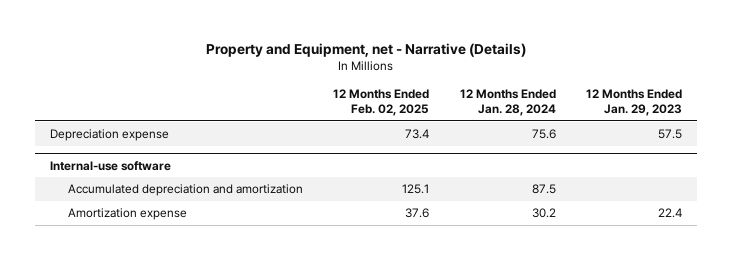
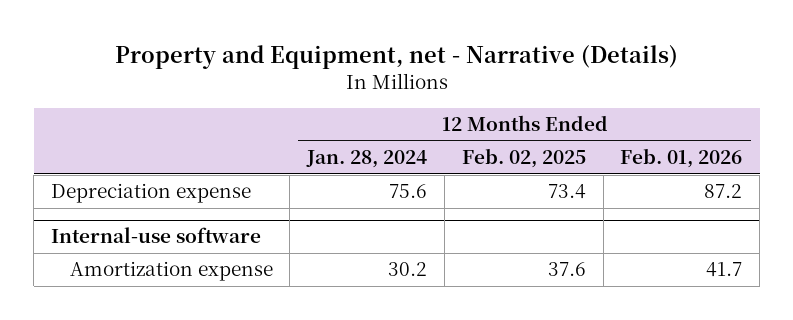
[585,89,682,117] 12 Months Ended Jan. 29, 2023 -> none
none -> [620,148,743,169] Feb. 01, 2026
[68,184,304,197] Accumulated depreciation and amortization -> none

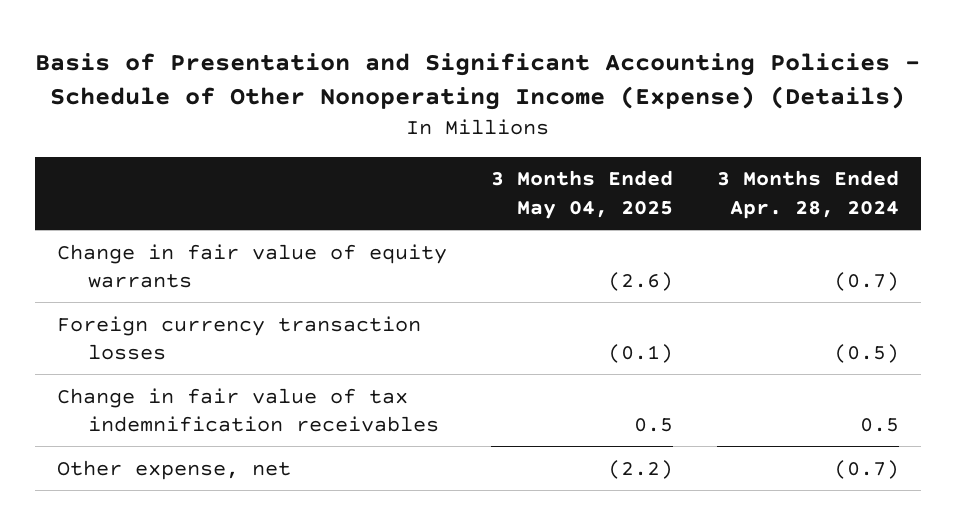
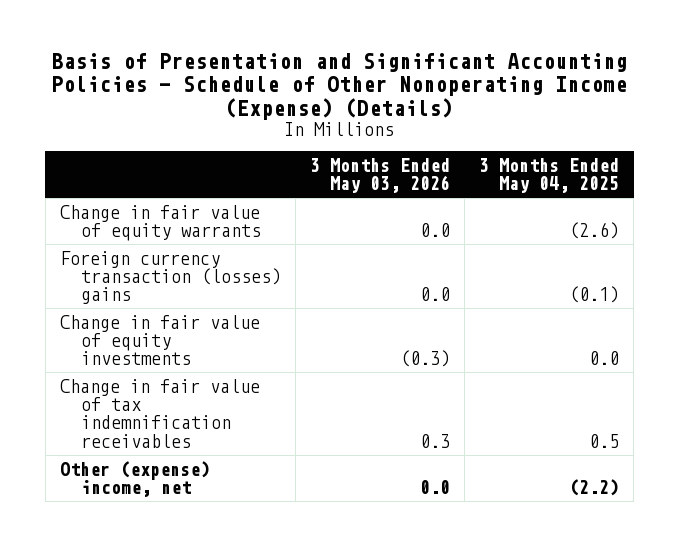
[716,170,899,219] 3 Months Ended Apr. 28, 2024 -> none
none -> [309,157,450,194] 3 Months Ended May 03, 2026
[57,315,422,360] Foreign currency transaction losses -> [59,250,281,305] Foreign currency transaction (losses) gains
none -> [59,314,260,366] Change in fair value of equity investments
[57,459,292,480] Other expense, net -> [59,460,210,498] Other (expense) income, net

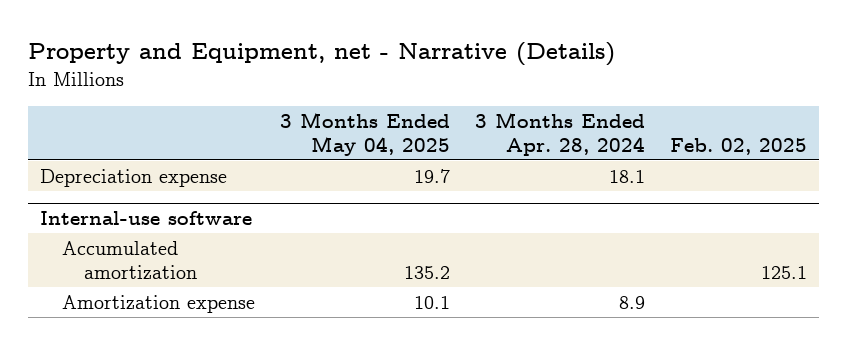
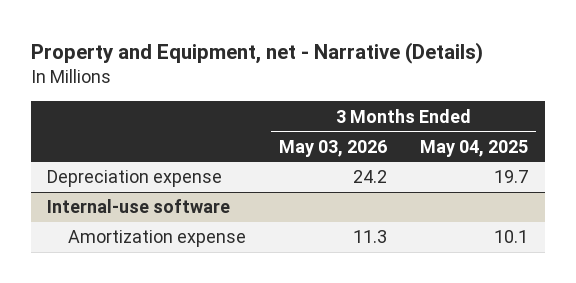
[474,111,645,156] 3 Months Ended Apr. 28, 2024 -> none
[669,137,807,155] Feb. 02, 2025 -> none
none -> [279,139,388,157] May 03, 2026
[61,240,197,280] Accumulated amortization -> none

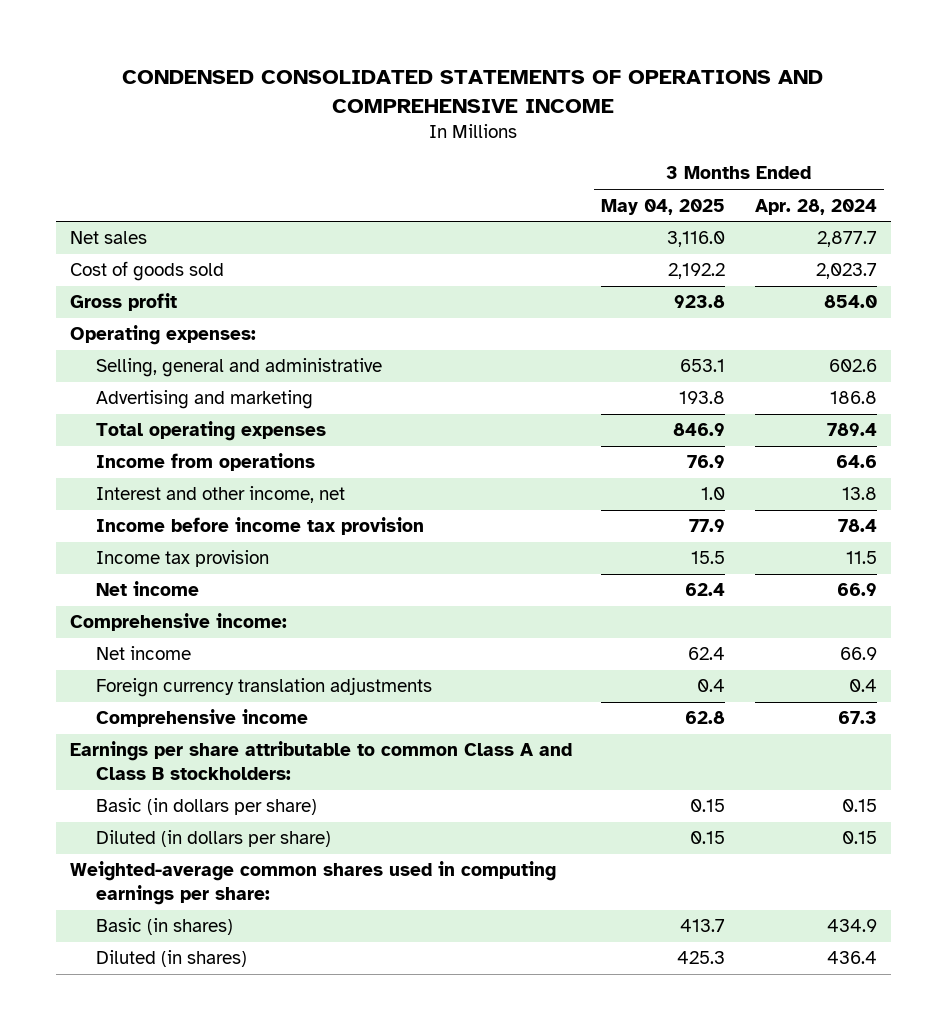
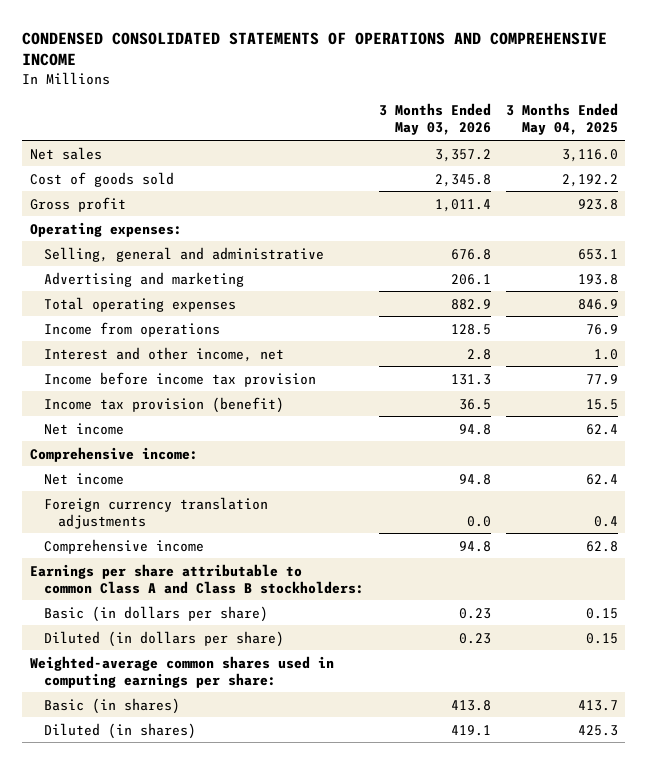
[754,198,877,215] Apr. 28, 2024 -> none
none -> [378,103,491,136] 3 Months Ended May 03, 2026
[96,550,270,568] Income tax provision -> [43,396,284,413] Income tax provision (benefit)

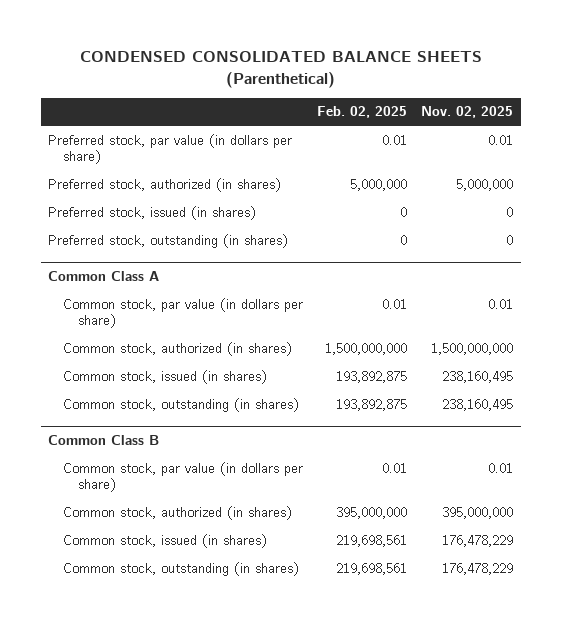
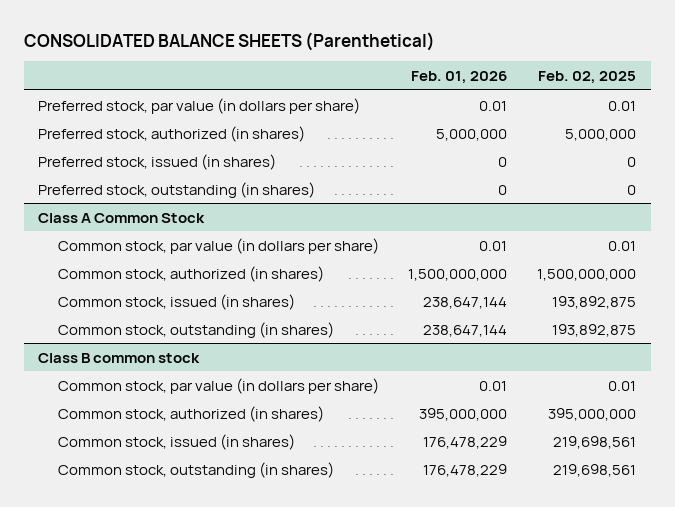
[79,51,482,88] CONDENSED CONSOLIDATED BALANCE SHEETS (Parenthetical) -> [23,31,435,51] CONSOLIDATED BALANCE SHEETS (Parenthetical)
[421,106,514,119] Nov. 02, 2025 -> none
none -> [411,70,508,84] Feb. 01, 2026
[47,270,159,281] Common Class A -> [38,212,206,223] Class A Common Stock
[47,434,159,445] Common Class B -> [38,352,201,363] Class B common stock

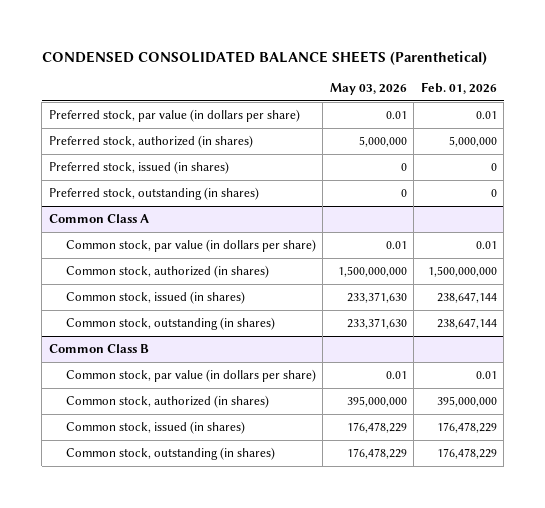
[23,31,435,51] CONSOLIDATED BALANCE SHEETS (Parenthetical) -> [41,50,487,65] CONDENSED CONSOLIDATED BALANCE SHEETS (Parenthetical)
[538,70,637,84] Feb. 02, 2025 -> none
none -> [329,82,407,95] May 03, 2026
[38,212,206,223] Class A Common Stock -> [48,214,149,224] Common Class A
[38,352,201,363] Class B common stock -> [48,344,149,354] Common Class B

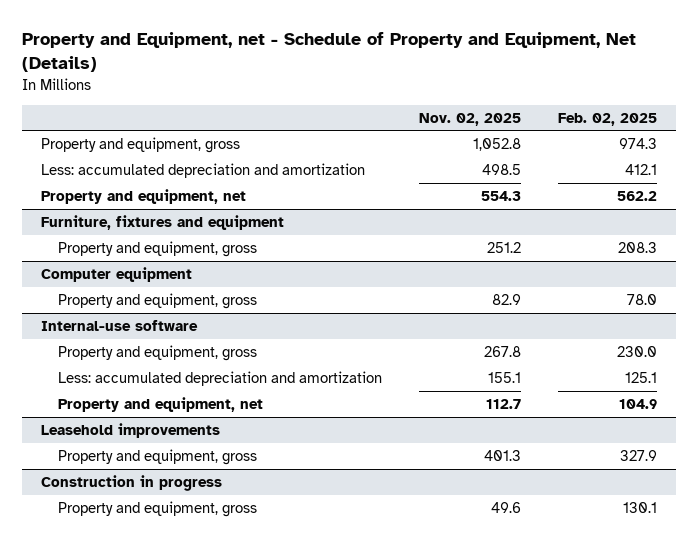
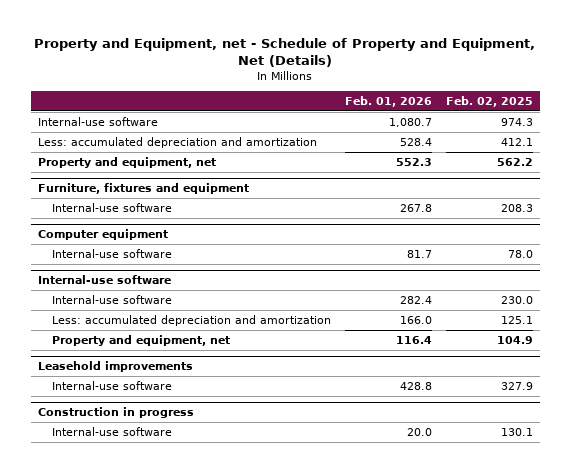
[418,112,521,126] Nov. 02, 2025 -> none
none -> [345,95,433,107] Feb. 01, 2026
[40,137,240,154] Property and equipment, gross -> [37,116,158,126] Internal-use software
[57,241,257,258] Property and equipment, gross -> [52,202,173,212] Internal-use software
[57,293,257,310] Property and equipment, gross -> [52,248,173,258] Internal-use software
[57,345,257,362] Property and equipment, gross -> [52,294,173,304] Internal-use software
[57,449,257,466] Property and equipment, gross -> [52,380,173,390] Internal-use software
[57,501,257,518] Property and equipment, gross -> [52,426,173,436] Internal-use software

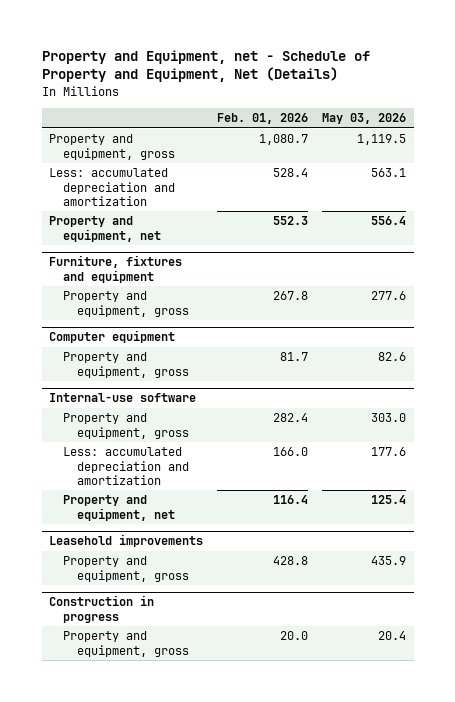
[446,95,534,107] Feb. 02, 2025 -> none
none -> [322,113,407,125] May 03, 2026
[37,116,158,126] Internal-use software -> [48,134,176,160] Property and equipment, gross
[52,202,173,212] Internal-use software -> [63,291,190,317] Property and equipment, gross
[52,248,173,258] Internal-use software -> [63,352,190,378] Property and equipment, gross
[52,294,173,304] Internal-use software -> [63,413,190,439] Property and equipment, gross
[52,380,173,390] Internal-use software -> [63,556,190,582] Property and equipment, gross
[52,426,173,436] Internal-use software -> [63,631,190,657] Property and equipment, gross

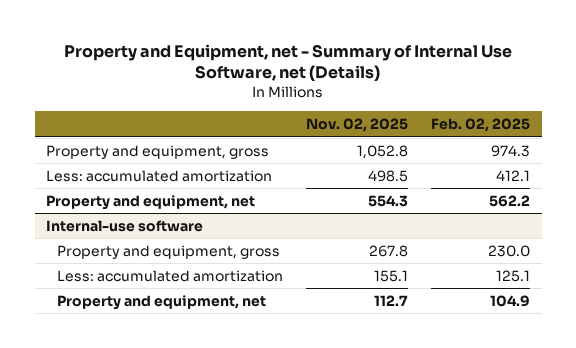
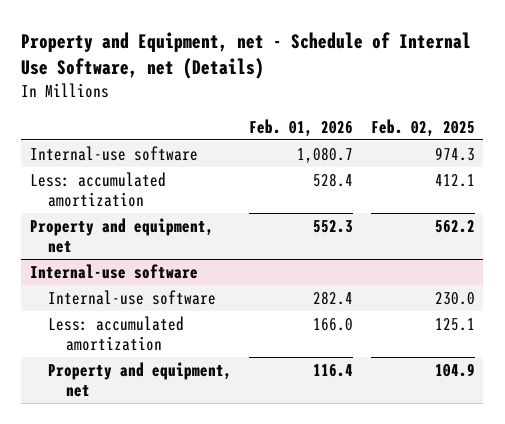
[64,43,513,82] Property and Equipment, net - Summary of Internal Use Software, net (Details) -> [21,31,472,80] Property and Equipment, net - Schedule of Internal Use Software, net (Details)
[306,118,409,133] Nov. 02, 2025 -> none
none -> [249,118,354,137] Feb. 01, 2026
[46,144,270,159] Property and equipment, gross -> [29,145,198,161] Internal-use software
[57,244,281,259] Property and equipment, gross -> [48,289,217,305] Internal-use software

